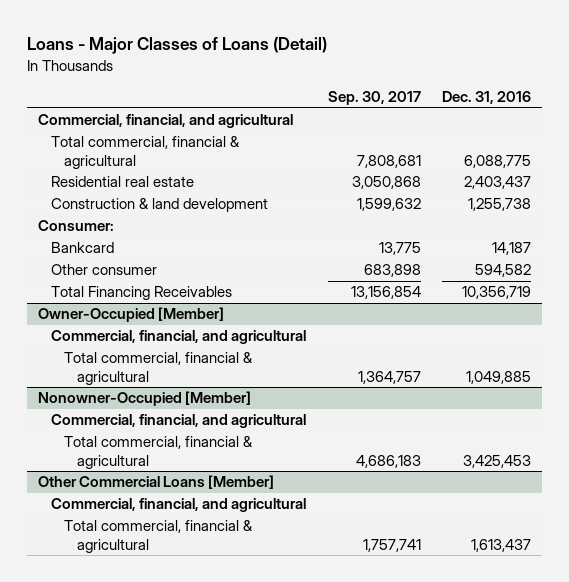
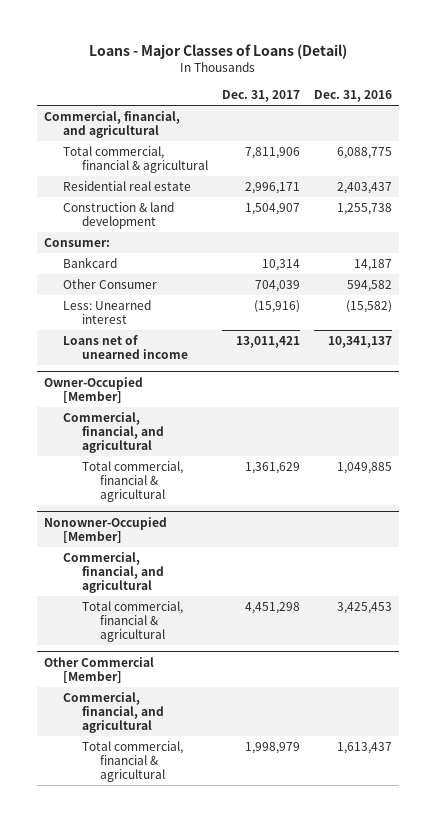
[327,91,421,106] Sep. 30, 2017 -> none
none -> [221,90,300,103] Dec. 31, 2017
[50,286,232,301] Total Financing Receivables -> none
[50,264,157,276] Other consumer -> [62,279,157,290] Other Consumer
none -> [62,300,151,325] Less: Unearned interest
none -> [62,335,188,360] Loans net of unearned income
[38,475,275,490] Other Commercial Loans [Member] -> [44,657,155,684] Other Commercial [Member]

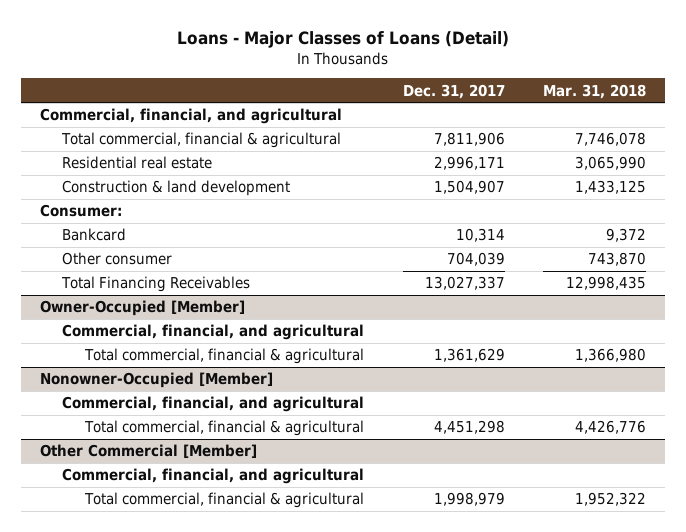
[314,90,393,103] Dec. 31, 2016 -> none
none -> [543,83,647,99] Mar. 31, 2018
[62,300,151,325] Less: Unearned interest -> none
[62,335,188,360] Loans net of unearned income -> none
[62,279,157,290] Other Consumer -> [62,252,173,266] Other consumer
none -> [61,276,251,293] Total Financing Receivables

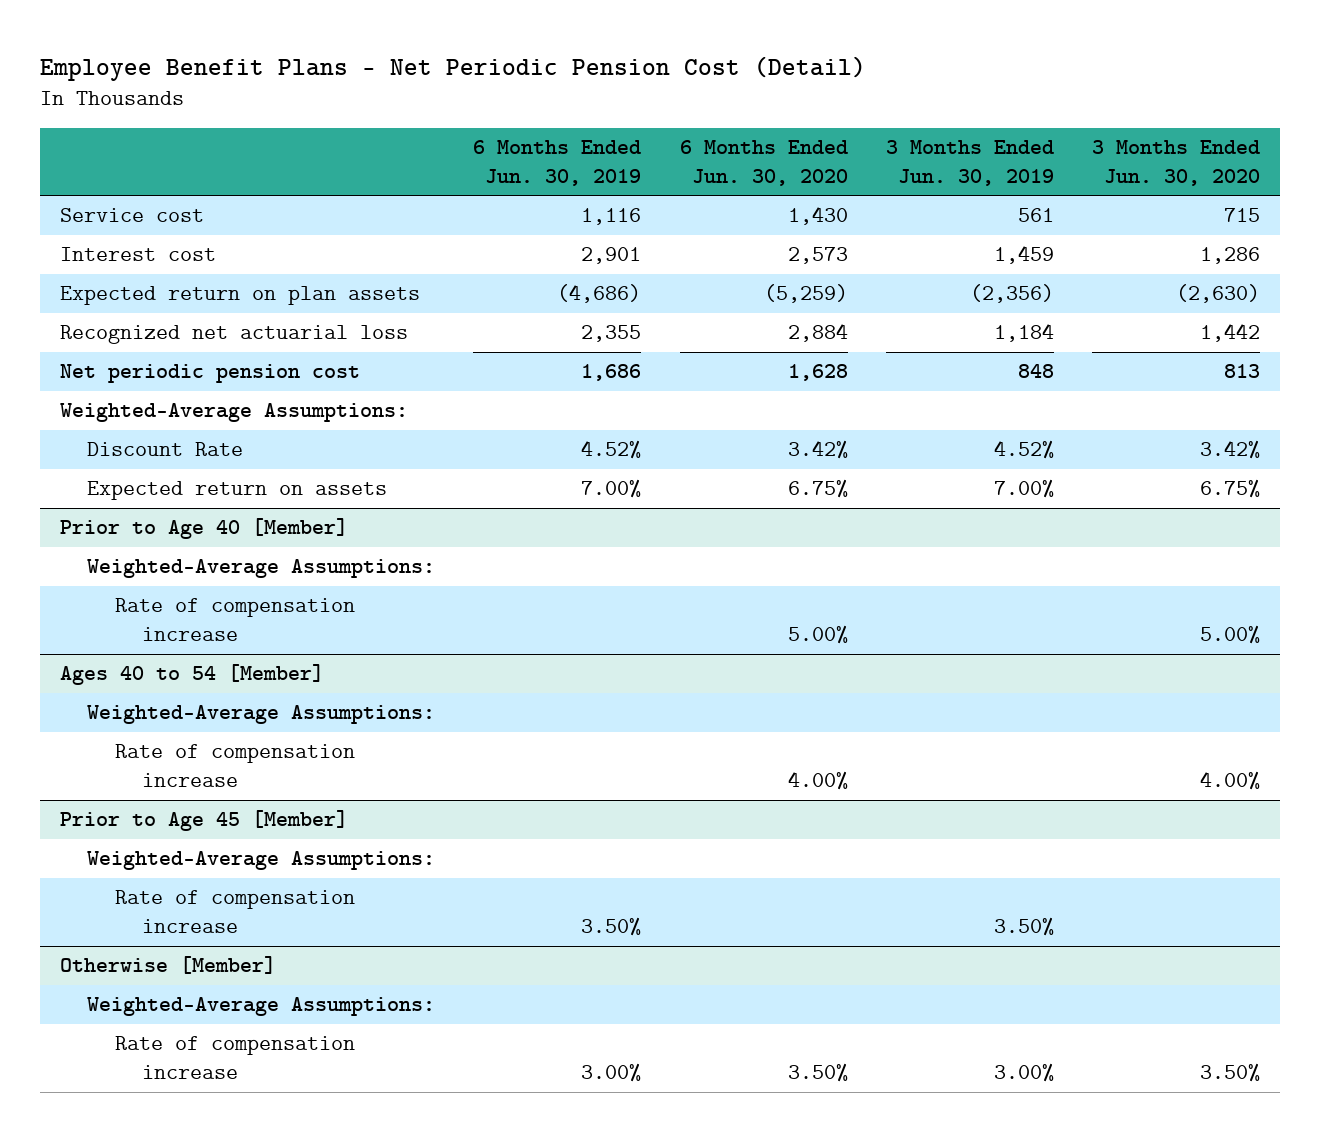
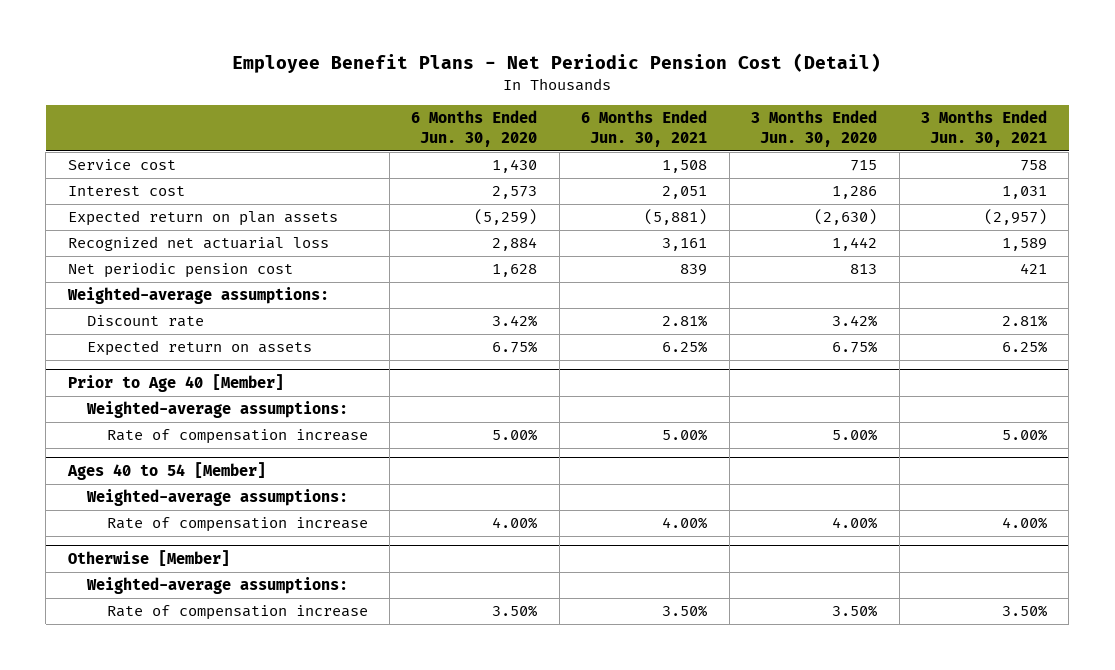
[473,140,642,186] 6 Months Ended Jun. 30, 2019 -> none
[886,140,1055,186] 3 Months Ended Jun. 30, 2019 -> none
none -> [581,110,708,147] 6 Months Ended Jun. 30, 2021
none -> [920,110,1047,147] 3 Months Ended Jun. 30, 2021
[59,403,408,423] Weighted-Average Assumptions: -> [66,287,329,305] Weighted-average assumptions:
[87,442,244,457] Discount Rate -> [87,315,205,328] Discount rate
[87,559,436,579] Weighted-Average Assumptions: -> [86,401,349,419] Weighted-average assumptions:
[87,705,436,725] Weighted-Average Assumptions: -> [86,489,349,507] Weighted-average assumptions:
[59,810,348,832] Prior to Age 45 [Member] -> none
[87,851,436,871] Weighted-Average Assumptions: -> none
[114,890,355,934] Rate of compensation increase -> none
[87,997,436,1017] Weighted-Average Assumptions: -> [86,577,349,595] Weighted-average assumptions:

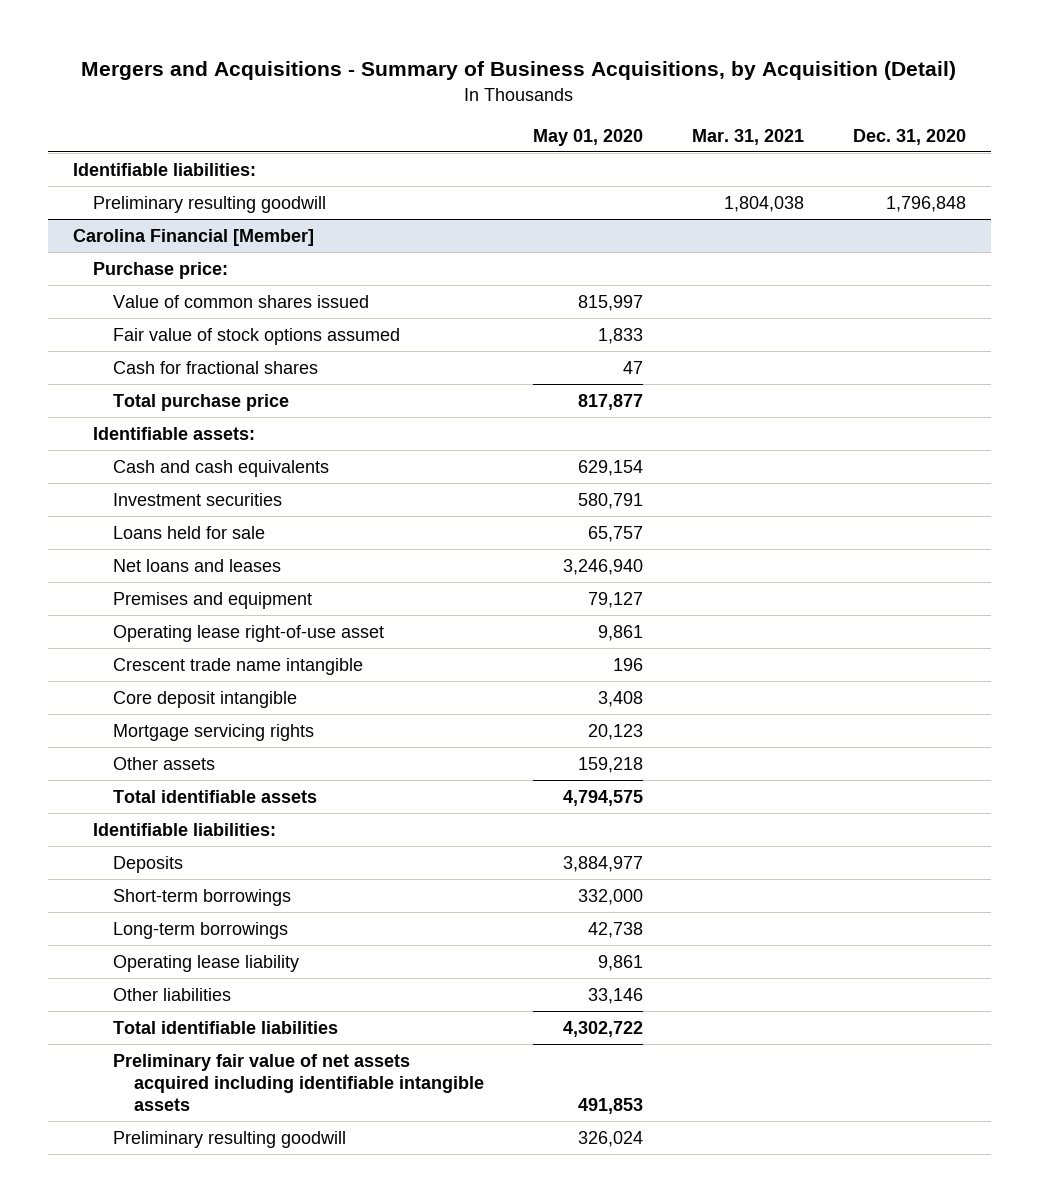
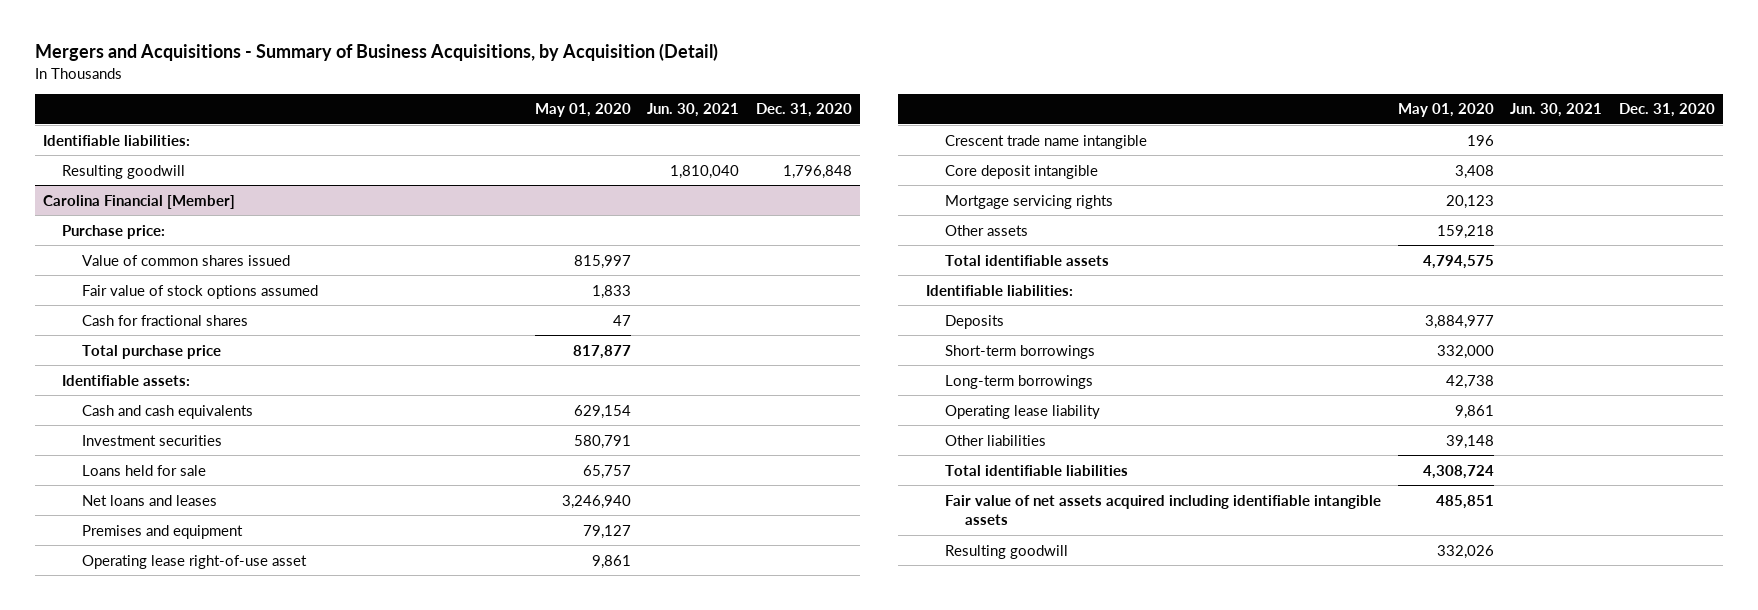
[692,128,805,145] Mar. 31, 2021 -> none
none -> [647,103,740,118] Jun. 30, 2021
[92,195,326,213] Preliminary resulting goodwill -> [62,164,186,179] Resulting goodwill
[587,987,643,1004] 33,146 -> [1445,434,1494,449] 39,148
[562,1020,643,1037] 4,302,722 -> [1422,464,1494,479] 4,308,724
[113,1053,484,1112] Preliminary fair value of net assets acquired including identifiable intangible assets -> [945,494,1382,525] Fair value of net assets acquired including identifiable intangible assets
[577,1098,643,1115] 491,853 -> [1435,494,1494,509] 485,851
[113,1130,347,1148] Preliminary resulting goodwill -> [945,544,1069,559] Resulting goodwill
[577,1130,643,1147] 326,024 -> [1436,544,1494,559] 332,026

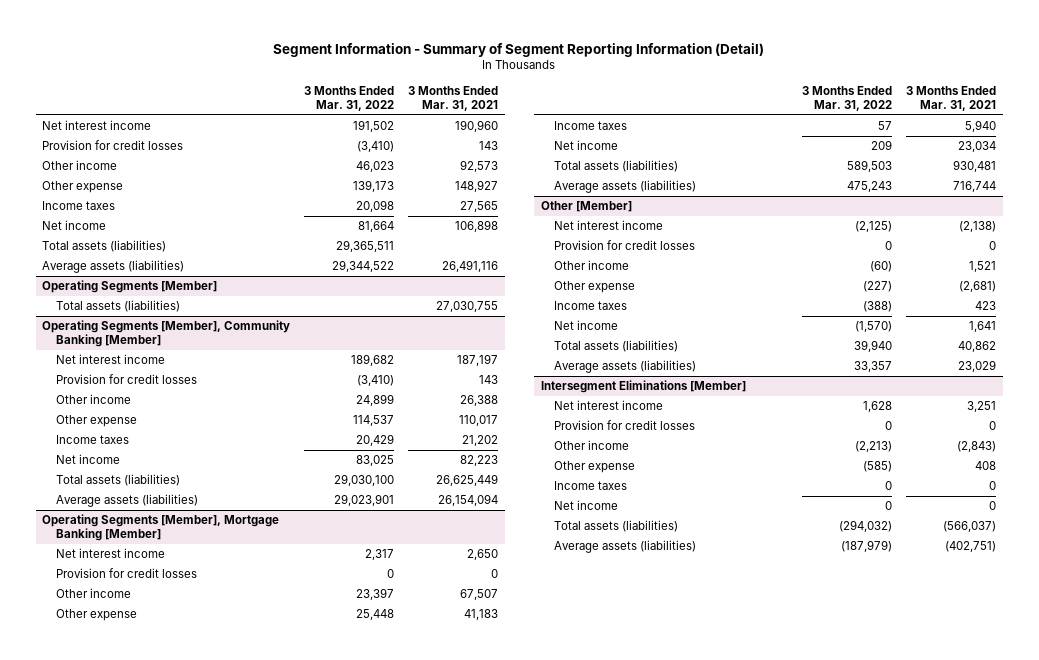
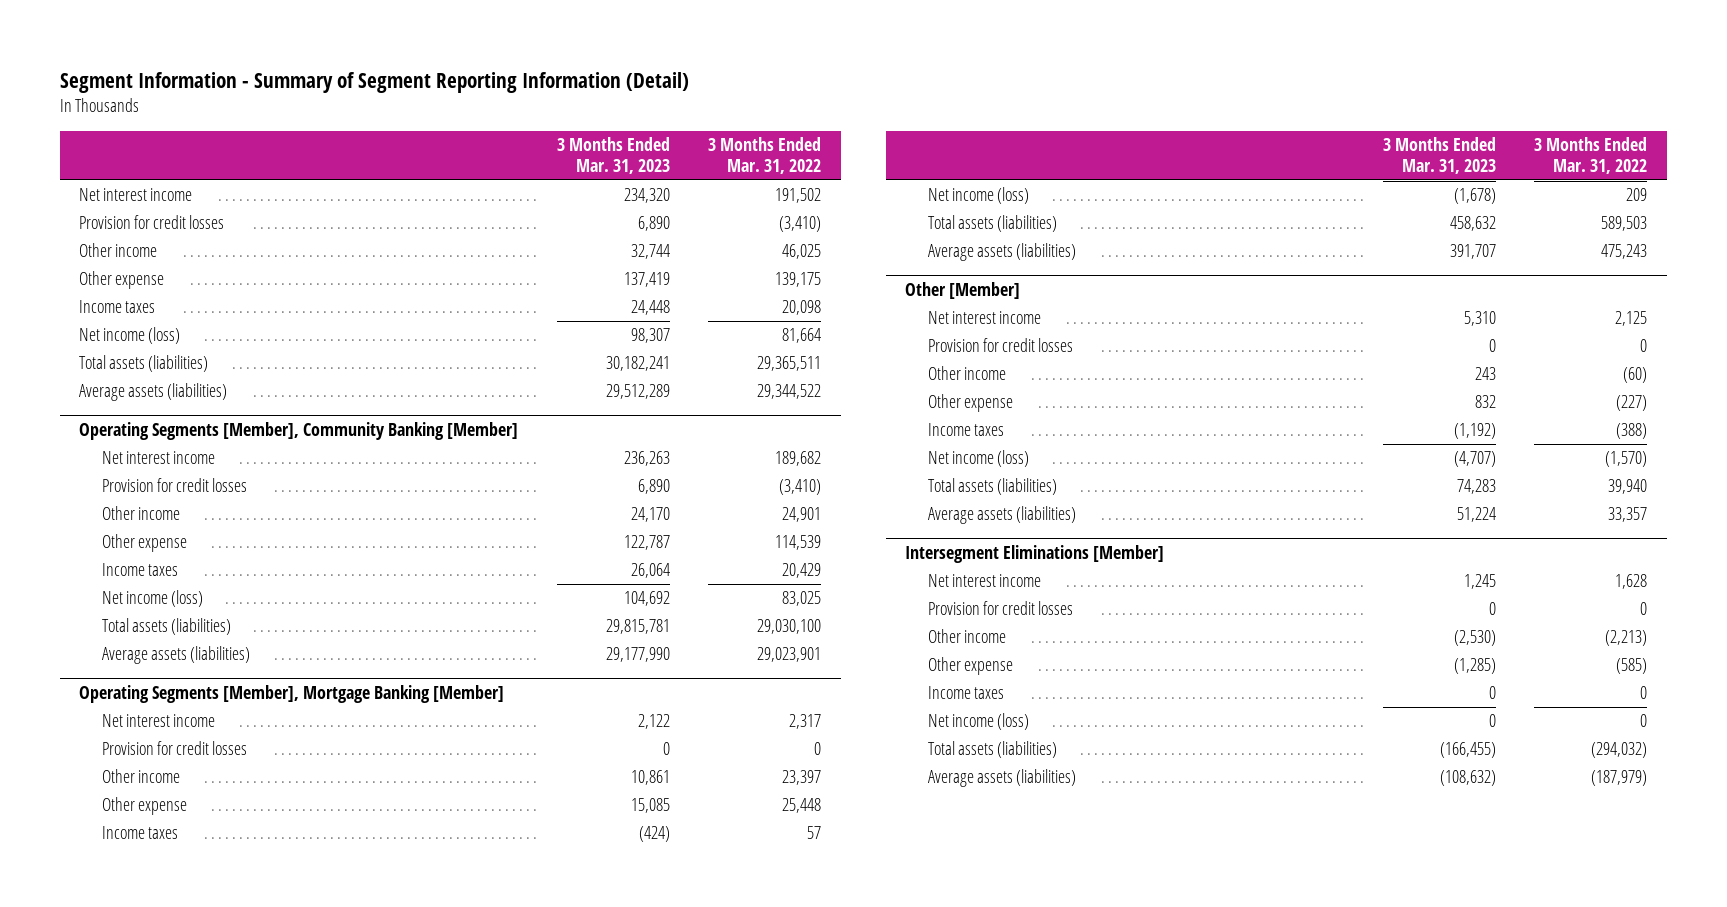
[408,85,499,112] 3 Months Ended Mar. 31, 2021 -> none
none -> [556,136,670,174] 3 Months Ended Mar. 31, 2023
[356,161,395,173] 46,023 -> [782,244,822,260] 46,025
[353,180,395,193] 139,173 -> [775,272,822,288] 139,175
[42,220,107,231] Net income -> [79,327,181,345] Net income (loss)
[42,280,218,294] Operating Segments [Member] -> none
[56,300,181,313] Total assets (liabilities) -> none
[356,394,395,407] 24,899 -> [782,507,822,523] 24,901
[353,415,395,427] 114,537 -> [775,535,822,551] 114,539
[56,454,121,465] Net income -> [101,590,203,608] Net income (loss)
[554,140,619,151] Net income -> [928,187,1030,205] Net income (loss)
[855,221,893,233] (2,125) -> [1615,311,1648,327] 2,125
[554,320,619,331] Net income -> [928,450,1030,468] Net income (loss)
[554,500,619,511] Net income -> [928,713,1030,731] Net income (loss)

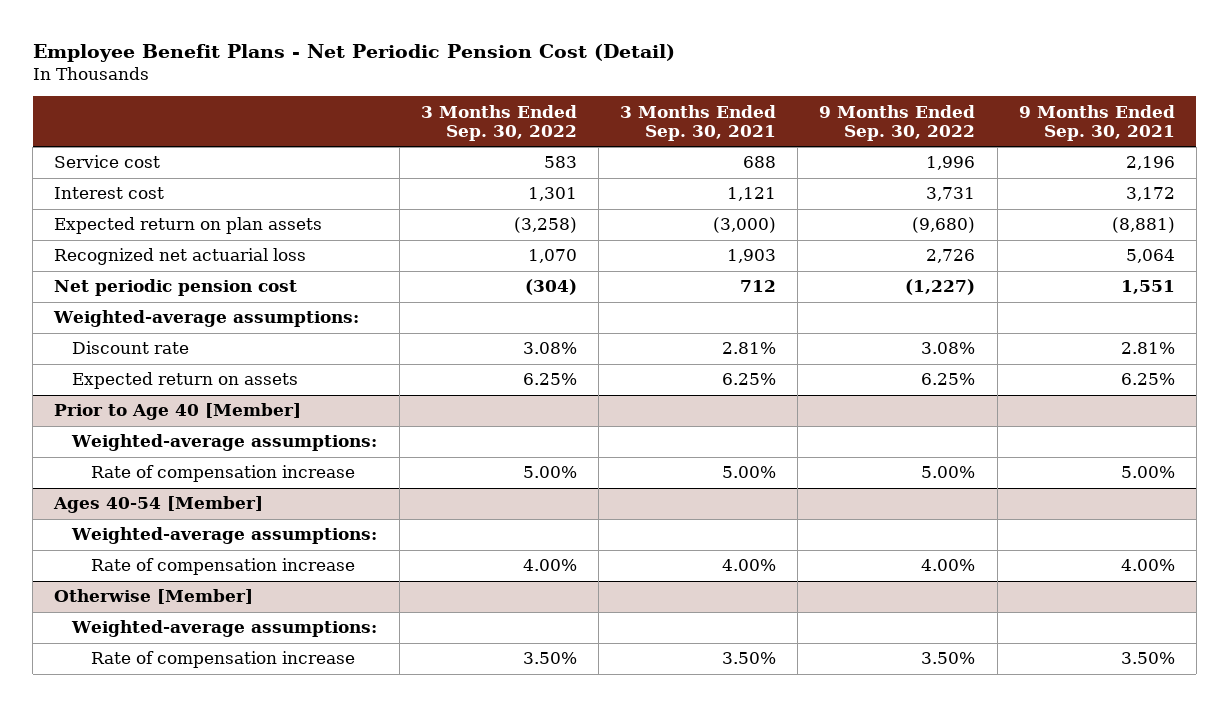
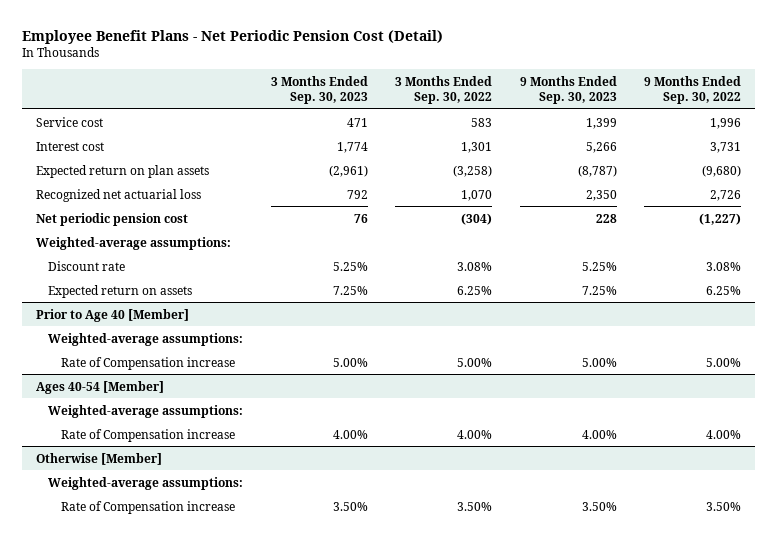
[620,104,777,141] 3 Months Ended Sep. 30, 2021 -> none
[1018,104,1175,141] 9 Months Ended Sep. 30, 2021 -> none
none -> [270,75,368,105] 3 Months Ended Sep. 30, 2023
none -> [519,75,617,105] 9 Months Ended Sep. 30, 2023
[90,465,355,483] Rate of compensation increase -> [61,356,236,370] Rate of Compensation increase
[90,558,355,576] Rate of compensation increase -> [61,428,236,442] Rate of Compensation increase
[90,651,355,669] Rate of compensation increase -> [61,500,236,514] Rate of Compensation increase

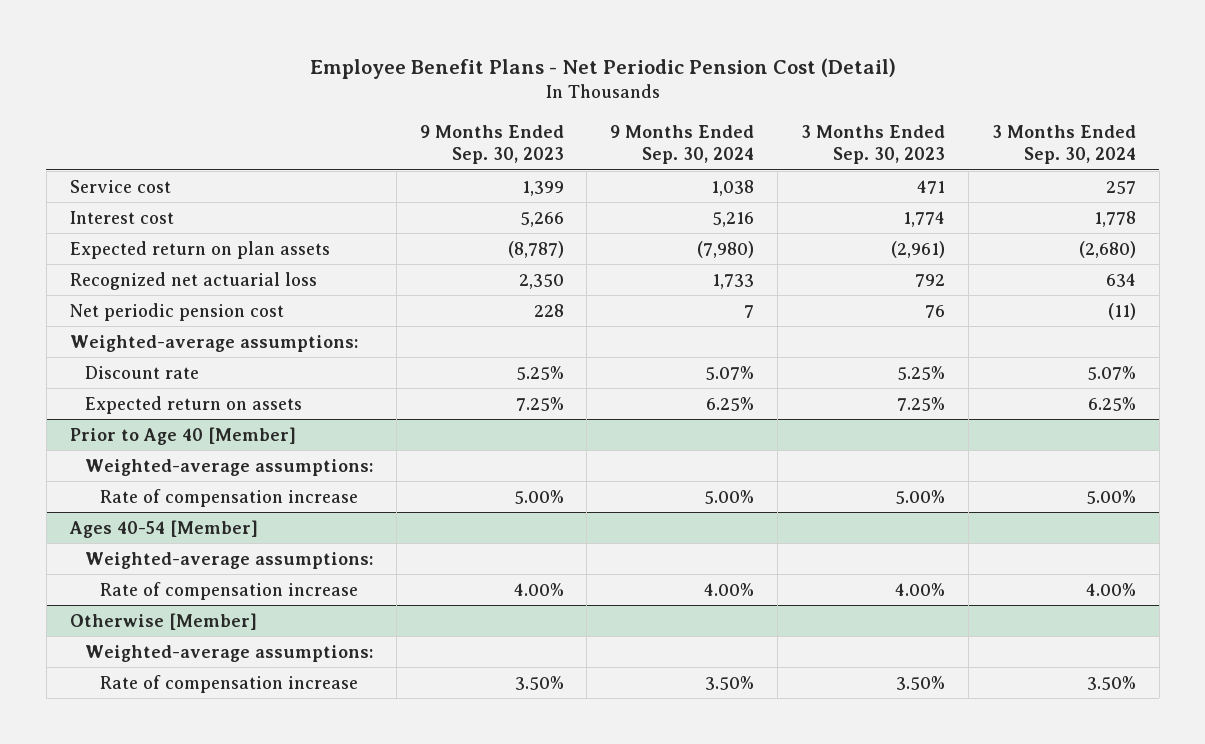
[395,75,493,105] 3 Months Ended Sep. 30, 2022 -> none
[644,75,742,105] 9 Months Ended Sep. 30, 2022 -> none
none -> [610,125,755,165] 9 Months Ended Sep. 30, 2024
none -> [991,125,1136,165] 3 Months Ended Sep. 30, 2024
[61,356,236,370] Rate of Compensation increase -> [99,488,358,507] Rate of compensation increase
[61,428,236,442] Rate of Compensation increase -> [99,581,358,600] Rate of compensation increase
[61,500,236,514] Rate of Compensation increase -> [99,674,358,693] Rate of compensation increase

